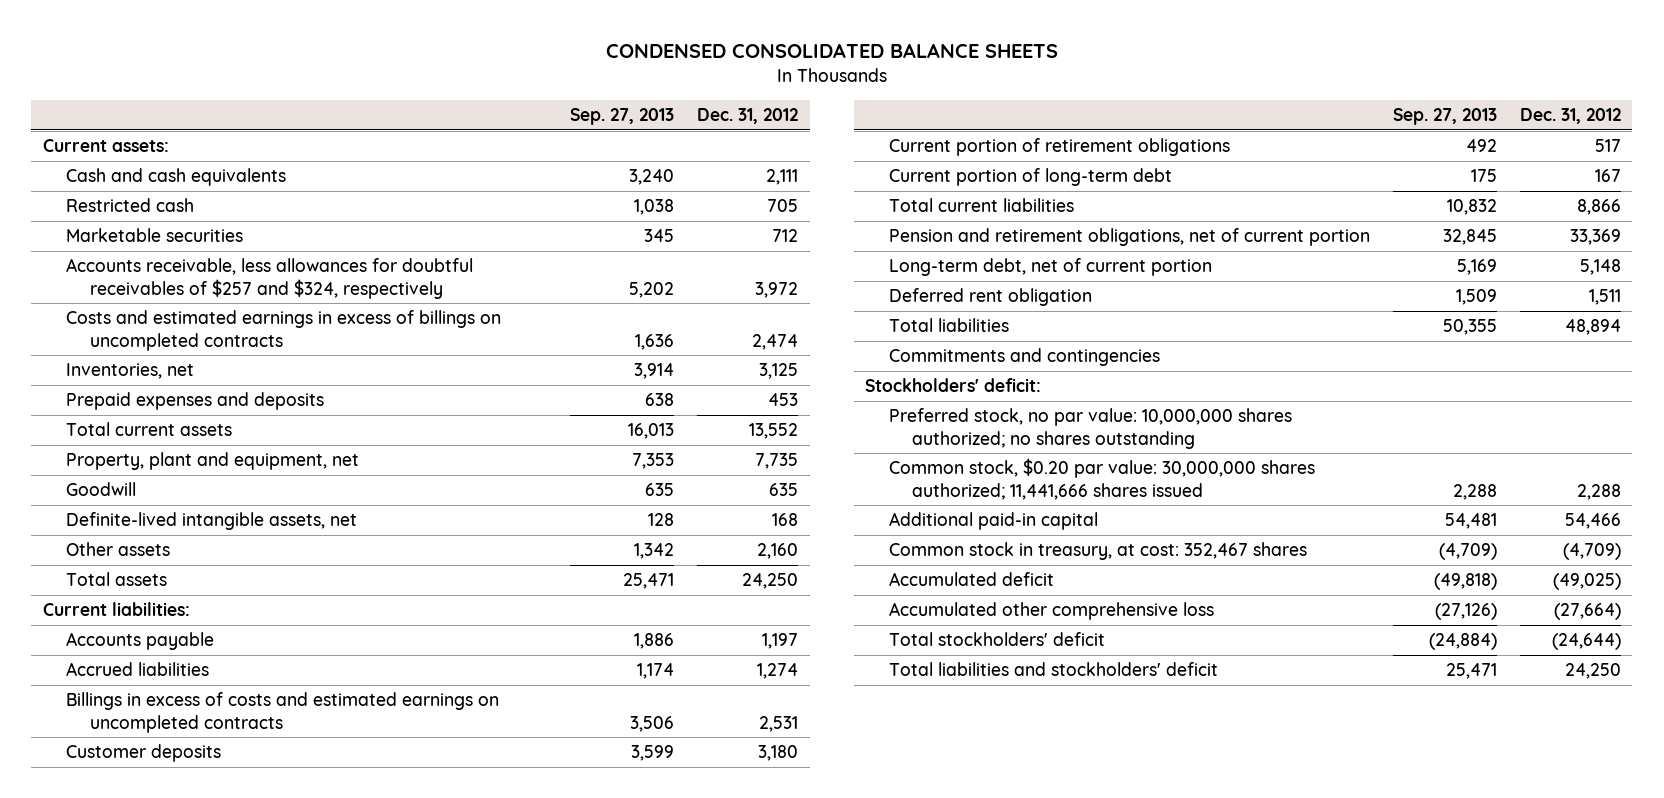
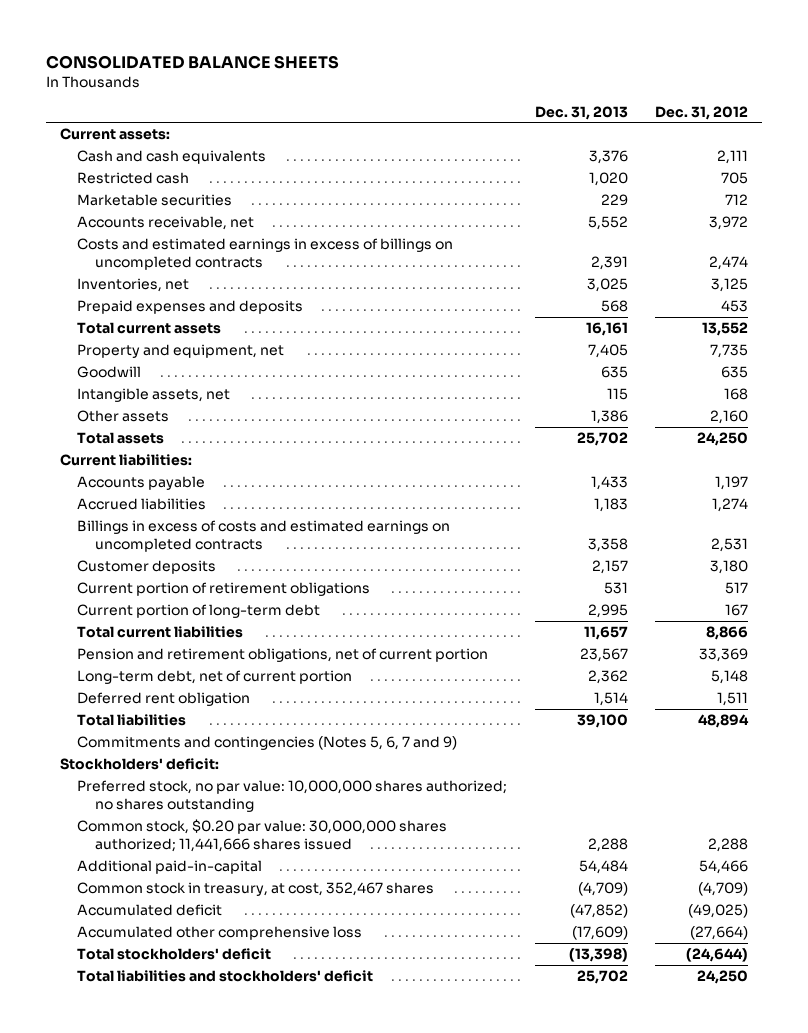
[605,43,1058,59] CONDENSED CONSOLIDATED BALANCE SHEETS -> [46,55,340,70] CONSOLIDATED BALANCE SHEETS
[570,107,675,125] Sep. 27, 2013 -> none
none -> [534,105,628,120] Dec. 31, 2013
[66,258,474,299] Accounts receivable, less allowances for doubtful receivables of $257 and $324, respectively -> [77,215,255,230] Accounts receivable, net
[66,452,360,471] Property, plant and equipment, net -> [77,343,285,358] Property and equipment, net
[66,512,358,531] Definite-lived intangible assets, net -> [77,387,231,402] Intangible assets, net
[888,348,1160,367] Commitments and contingencies -> [77,735,458,750] Commitments and contingencies (Notes 5, 6, 7 and 9)
[888,512,1098,531] Additional paid-in capital -> [77,859,263,874] Additional paid-in-capital
[888,542,1307,561] Common stock in treasury, at cost: 352,467 shares -> [77,881,435,896] Common stock in treasury, at cost, 352,467 shares

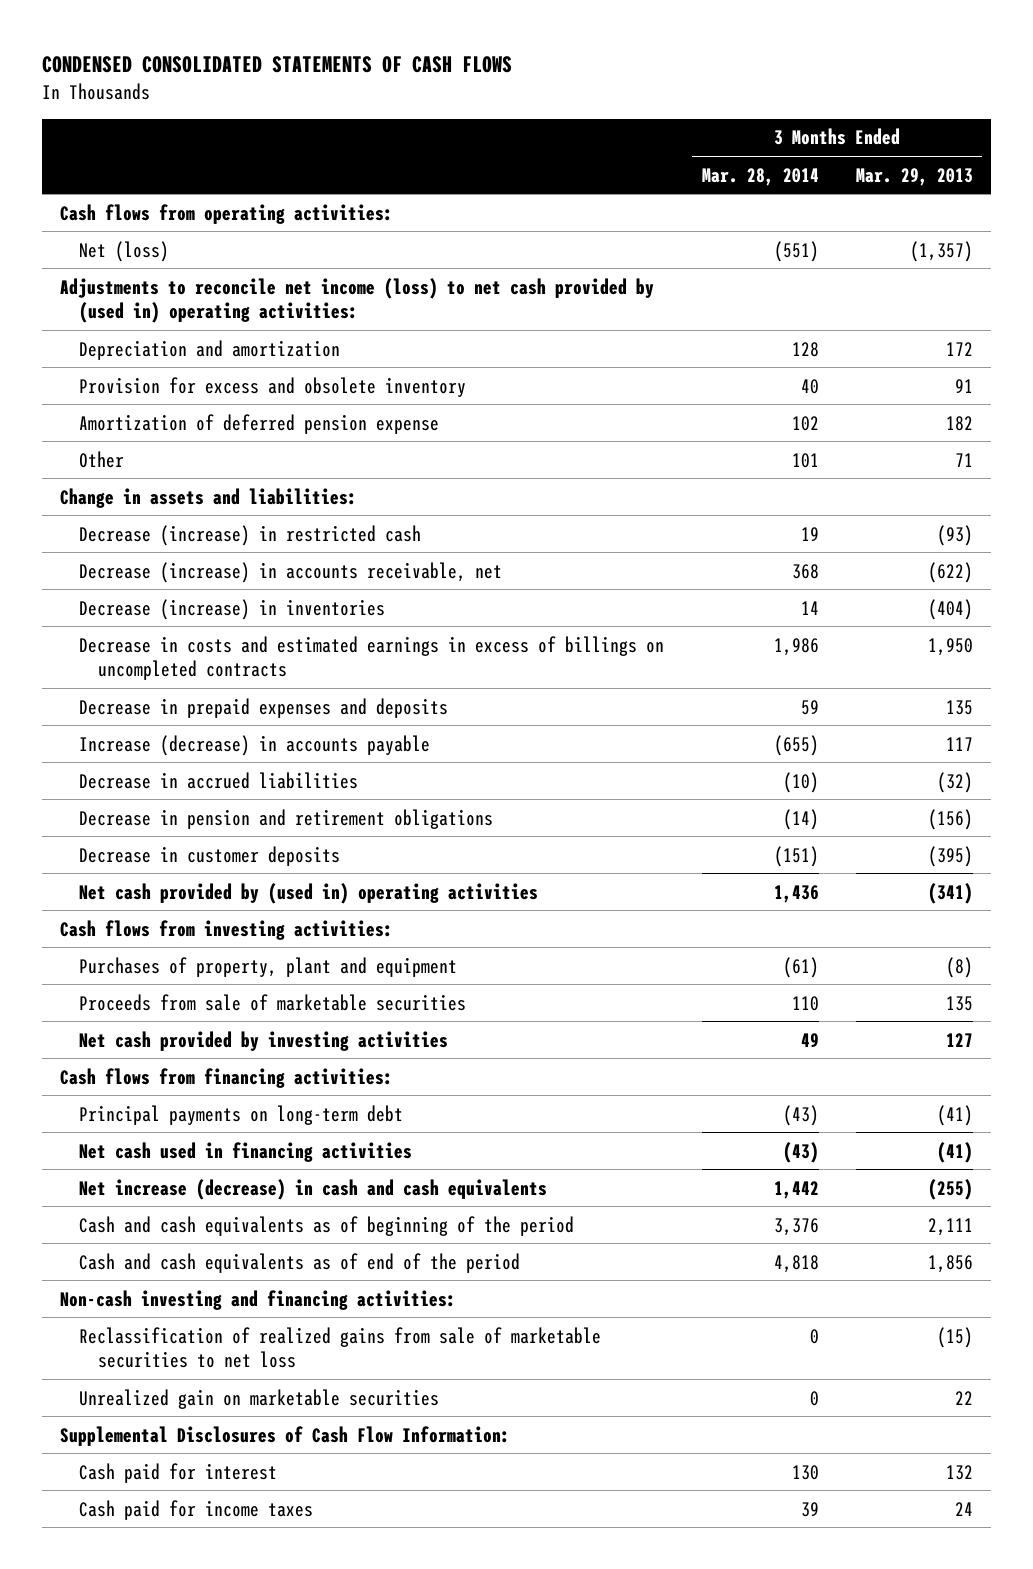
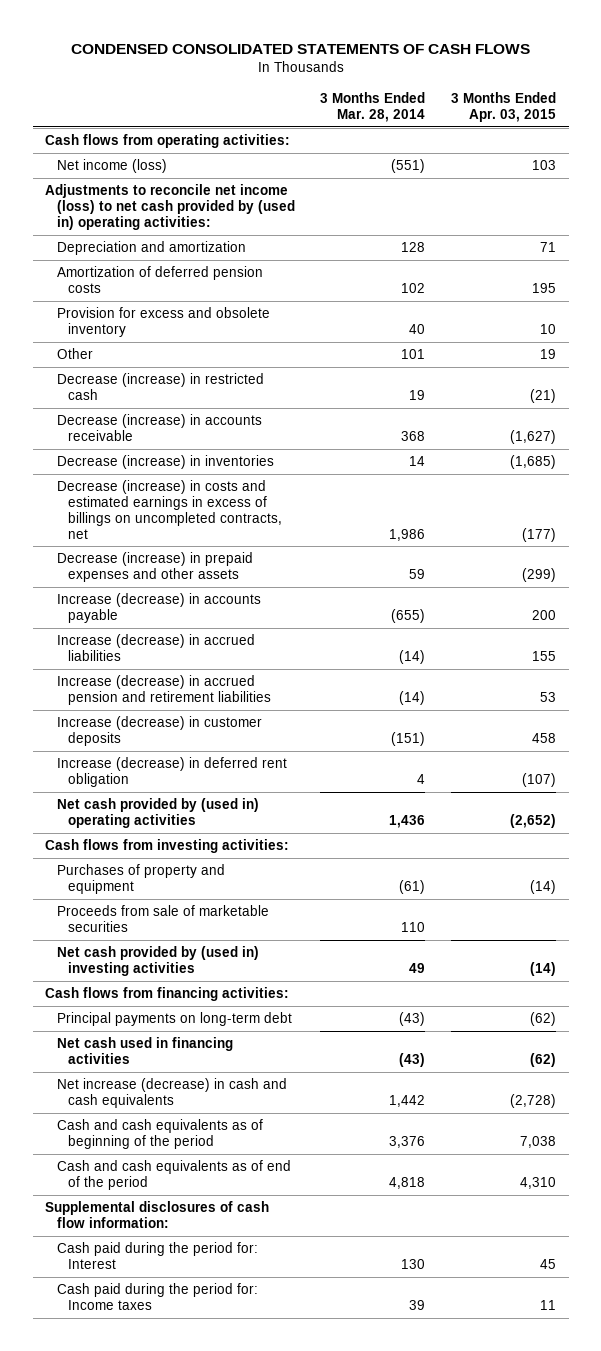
[855,167,973,186] Mar. 29, 2013 -> none
none -> [450,91,556,122] 3 Months Ended Apr. 03, 2015
[79,240,170,262] Net (loss) -> [56,159,167,174] Net income (loss)
none -> [56,266,263,294] Amortization of deferred pension costs
[79,413,440,434] Amortization of deferred pension expense -> none
[60,487,358,508] Change in assets and liabilities: -> none
[79,561,503,583] Decrease (increase) in accounts receivable, net -> [56,414,262,442] Decrease (increase) in accounts receivable
[79,635,665,681] Decrease in costs and estimated earnings in excess of billings on uncompleted contracts -> [56,480,283,539] Decrease (increase) in costs and estimated earnings in excess of billings on uncompleted contracts, net
[79,697,449,718] Decrease in prepaid expenses and deposits -> [56,552,253,583] Decrease (increase) in prepaid expenses and other assets
[79,771,359,789] Decrease in accrued liabilities -> [56,634,255,662] Increase (decrease) in accrued liabilities
[782,771,819,793] (10) -> [399,650,426,665] (14)
[79,808,494,829] Decrease in pension and retirement obligations -> [56,675,272,706] Increase (decrease) in accrued pension and retirement liabilities
[79,845,341,866] Decrease in customer deposits -> [56,716,262,747] Increase (decrease) in customer deposits
none -> [56,757,287,788] Increase (decrease) in deferred rent obligation
[79,956,458,977] Purchases of property, plant and equipment -> [56,864,225,895] Purchases of property and equipment
[79,1030,449,1051] Net cash provided by investing activities -> [56,946,259,977] Net cash provided by (used in) investing activities
[60,1289,457,1310] Non-cash investing and financing activities: -> none
[79,1326,602,1369] Reclassification of realized gains from sale of marketable securities to net loss -> none
[79,1388,440,1409] Unrealized gain on marketable securities -> none
[60,1425,511,1446] Supplemental Disclosures of Cash Flow Information: -> [45,1201,270,1229] Supplemental disclosures of cash flow information:
[79,1462,278,1483] Cash paid for interest -> [56,1242,258,1270] Cash paid during the period for: Interest
[79,1499,314,1520] Cash paid for income taxes -> [56,1283,258,1311] Cash paid during the period for: Income taxes

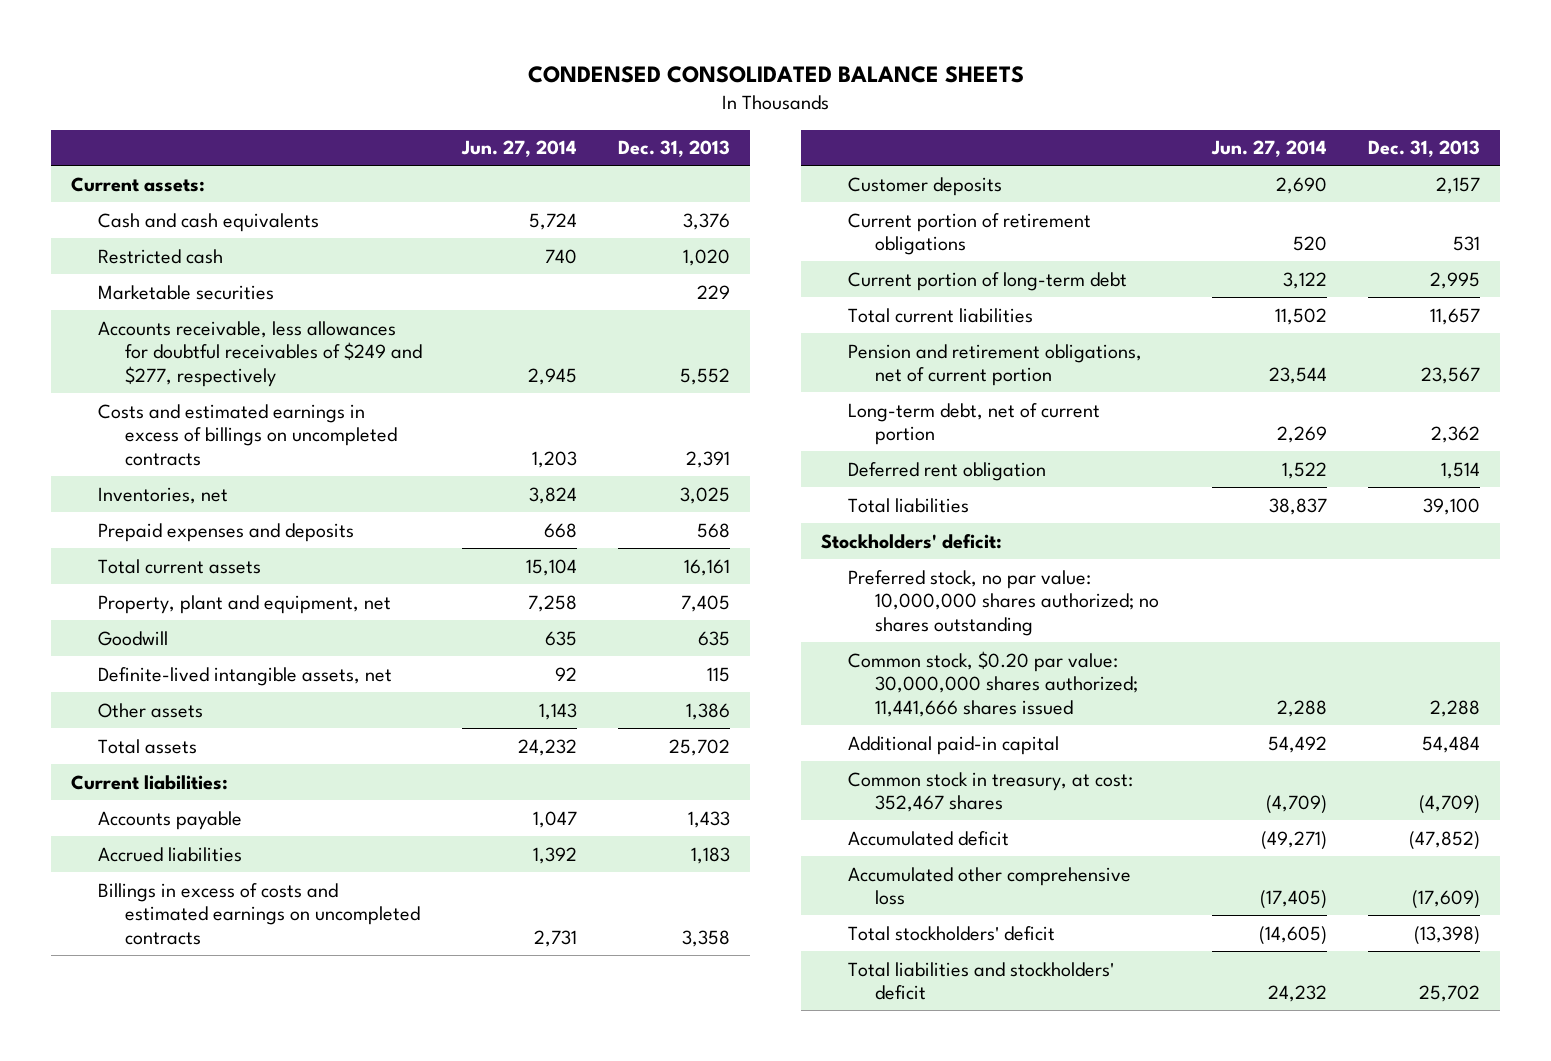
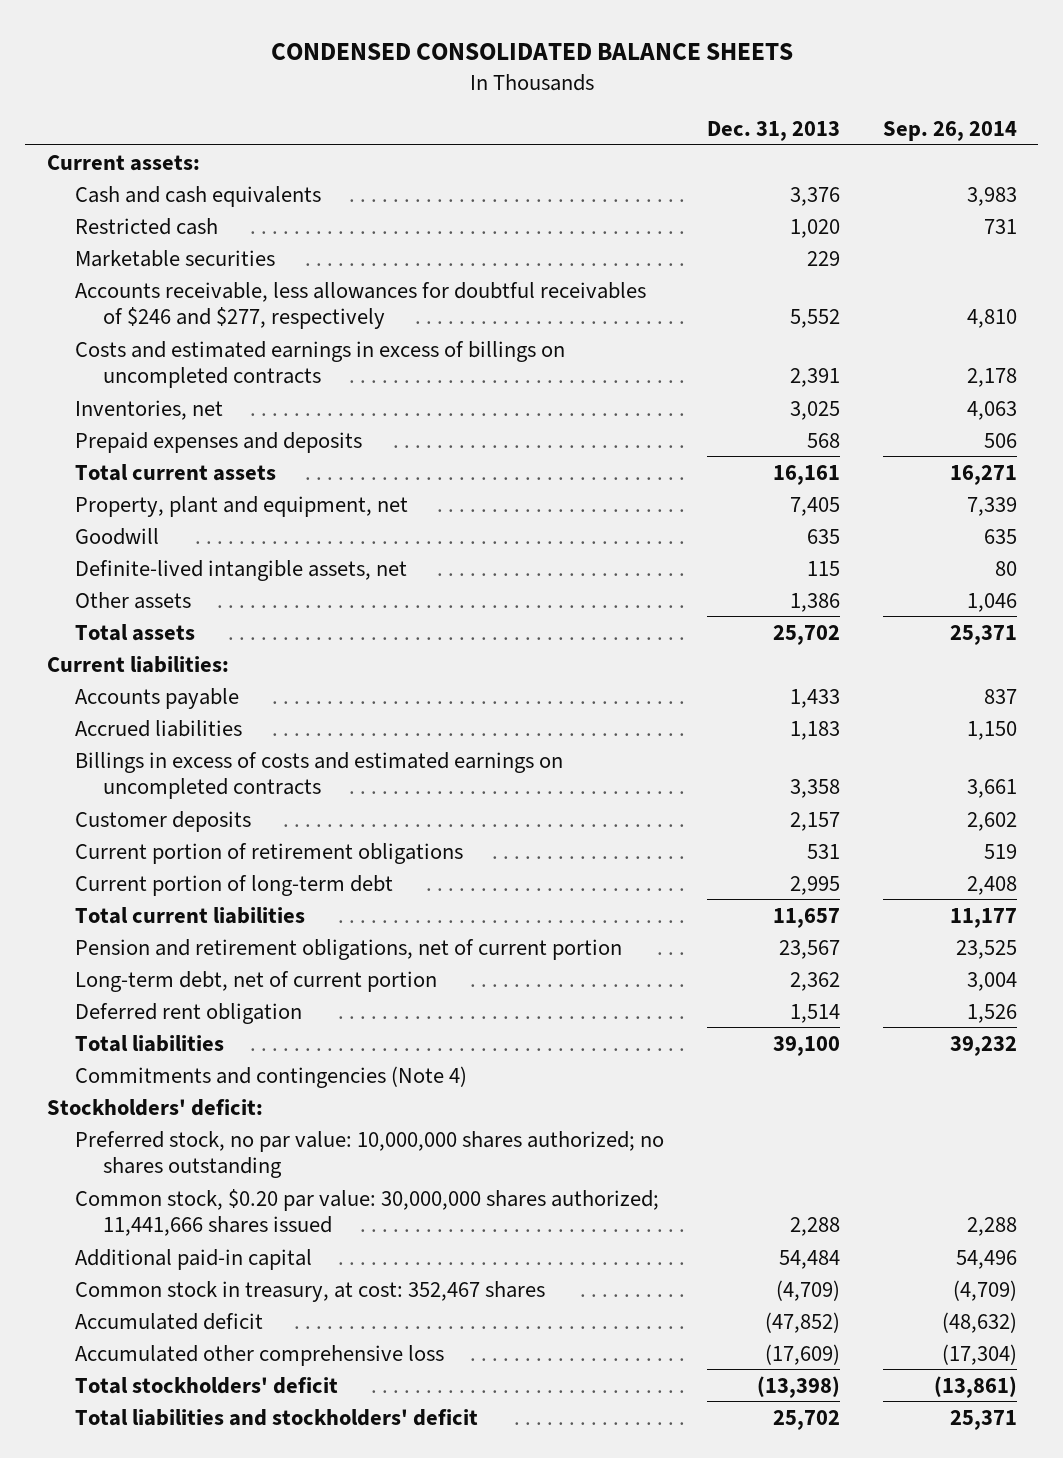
[461,140,578,158] Jun. 27, 2014 -> none
none -> [882,121,1017,142] Sep. 26, 2014
[97,320,422,388] Accounts receivable, less allowances for doubtful receivables of $249 and $277, respectively -> [75,281,647,330] Accounts receivable, less allowances for doubtful receivables of $246 and $277, respectively
none -> [75,1065,468,1088] Commitments and contingencies (Note 4)

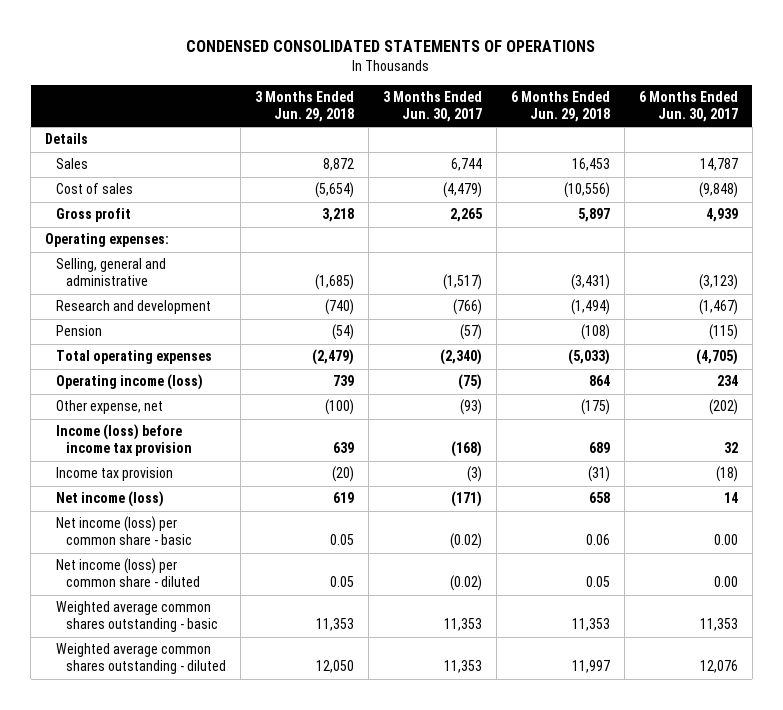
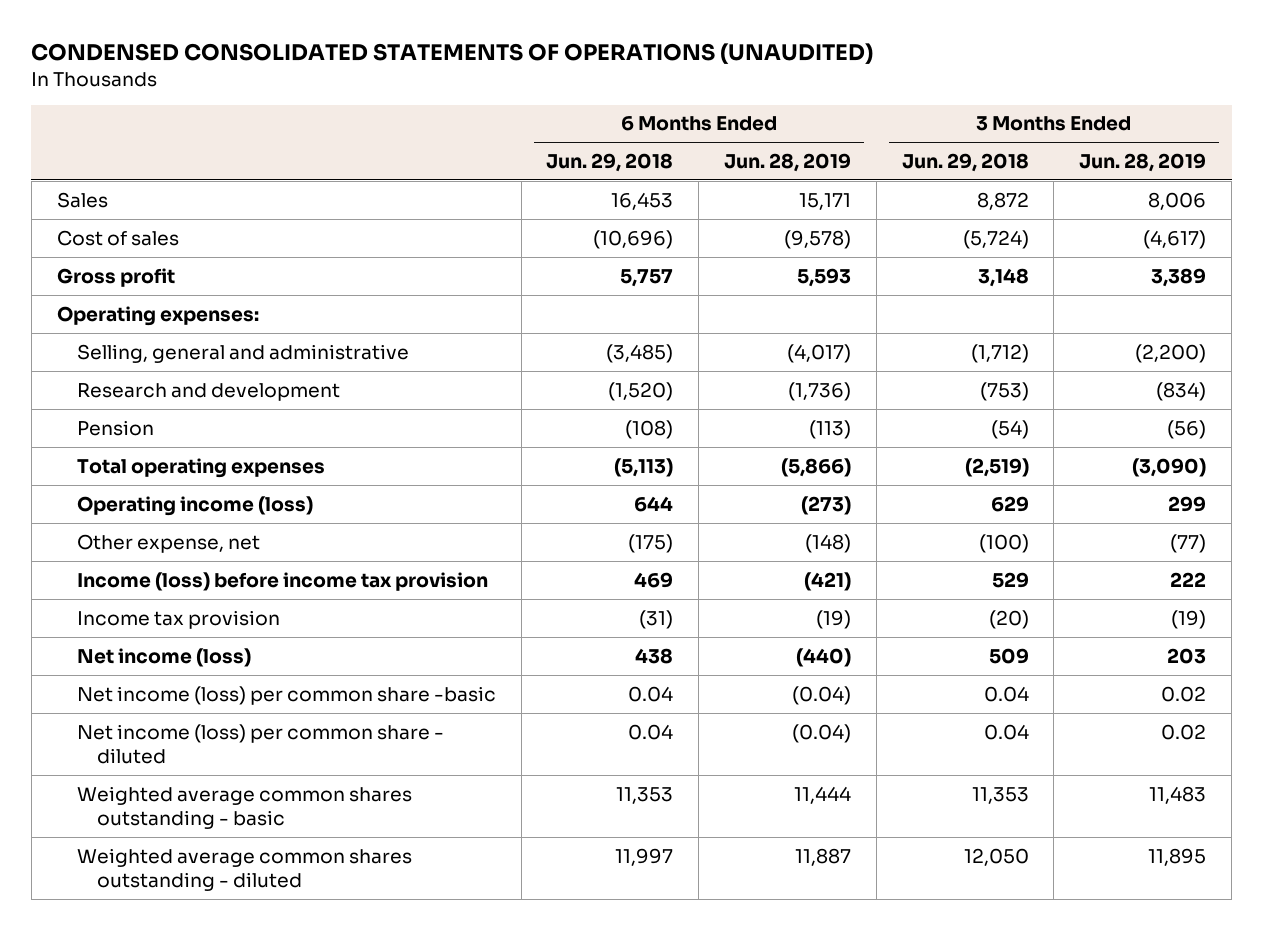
[186,40,596,53] CONDENSED CONSOLIDATED STATEMENTS OF OPERATIONS -> [31,43,874,65] CONDENSED CONSOLIDATED STATEMENTS OF OPERATIONS (UNAUDITED)
[382,91,482,123] 3 Months Ended Jun. 30, 2017 -> none
[638,91,738,123] 6 Months Ended Jun. 30, 2017 -> none
none -> [724,152,852,172] Jun. 28, 2019
none -> [1079,152,1207,172] Jun. 28, 2019
[44,133,88,145] Details -> none
[315,182,355,199] (5,654) -> [962,229,1029,249] (5,724)
[563,182,610,199] (10,556) -> [593,229,674,249] (10,696)
[322,208,355,223] 3,218 -> [977,267,1029,287] 3,148
[577,208,610,223] 5,897 -> [620,268,674,287] 5,757
[315,274,355,291] (1,685) -> [970,343,1029,363] (1,712)
[570,274,610,291] (3,431) -> [606,343,674,363] (3,485)
[325,299,355,316] (740) -> [979,381,1029,401] (753)
[570,299,610,316] (1,494) -> [608,381,674,401] (1,520)
[312,349,355,366] (2,479) -> [964,457,1029,477] (2,519)
[567,349,610,366] (5,033) -> [614,457,674,477] (5,113)
[333,375,355,387] 739 -> [990,495,1029,512] 629
[588,375,610,387] 864 -> [634,495,674,512] 644
[333,442,355,454] 639 -> [991,571,1029,588] 529
[588,442,610,454] 689 -> [634,571,674,588] 469
[333,492,355,504] 619 -> [988,647,1029,664] 509
[588,492,610,504] 658 -> [635,647,674,664] 438
[55,516,193,546] Net income (loss) per common share - basic -> [76,685,496,705] Net income (loss) per common share -basic
[330,534,355,546] 0.05 -> [983,685,1029,702] 0.04
[585,534,610,546] 0.06 -> [628,685,674,702] 0.04
[330,576,355,588] 0.05 -> [983,723,1029,740] 0.04
[585,576,610,588] 0.05 -> [628,723,674,740] 0.04

